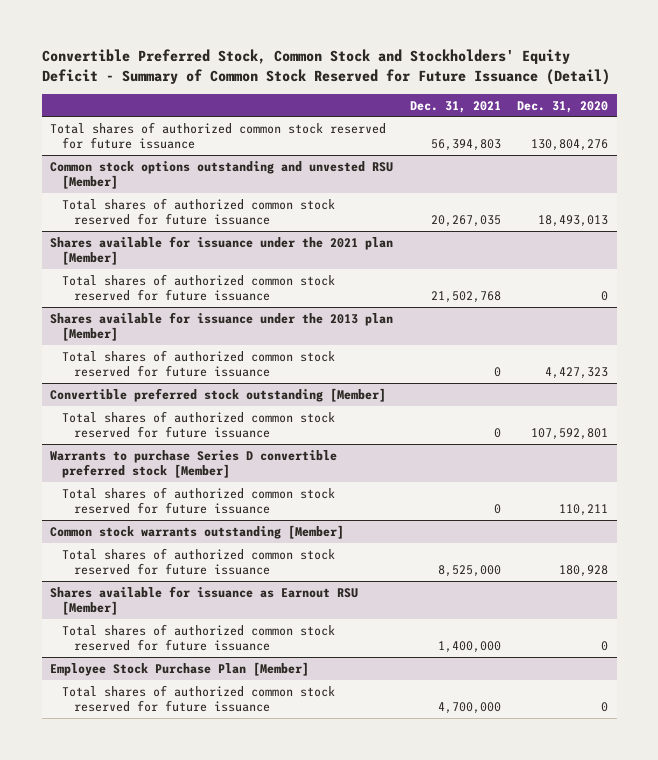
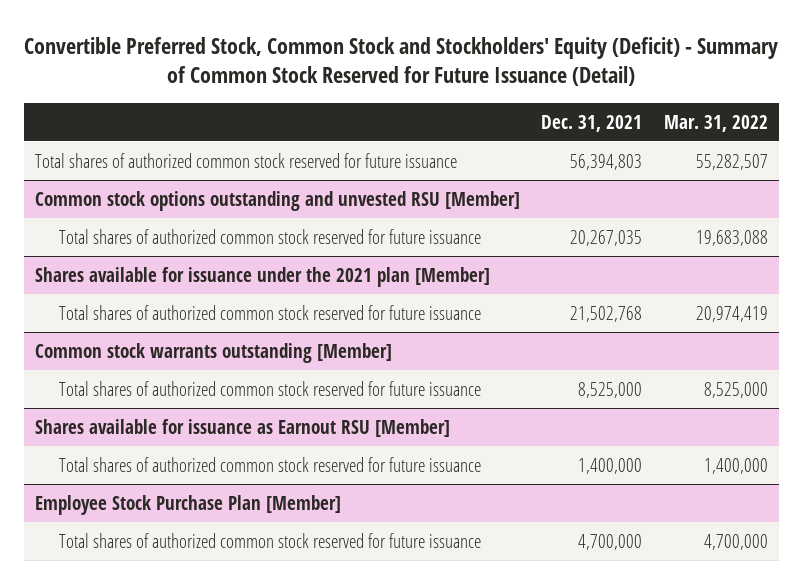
[41,49,610,86] Convertible Preferred Stock, Common Stock and Stockholders' Equity Deficit - Summary of Common Stock Reserved for Future Issuance (Detail) -> [24,36,779,87] Convertible Preferred Stock, Common Stock and Stockholders' Equity (Deficit) - Summary of Common Stock Reserved for Future Issuance (Detail)
[517,100,609,113] Dec. 31, 2020 -> none
none -> [664,114,769,132] Mar. 31, 2022
[49,311,393,342] Shares available for issuance under the 2013 plan [Member] -> none
[62,349,336,378] Total shares of authorized common stock reserved for future issuance -> none
[49,387,386,402] Convertible preferred stock outstanding [Member] -> none
[62,410,336,439] Total shares of authorized common stock reserved for future issuance -> none
[49,449,337,479] Warrants to purchase Series D convertible preferred stock [Member] -> none
[62,486,336,515] Total shares of authorized common stock reserved for future issuance -> none

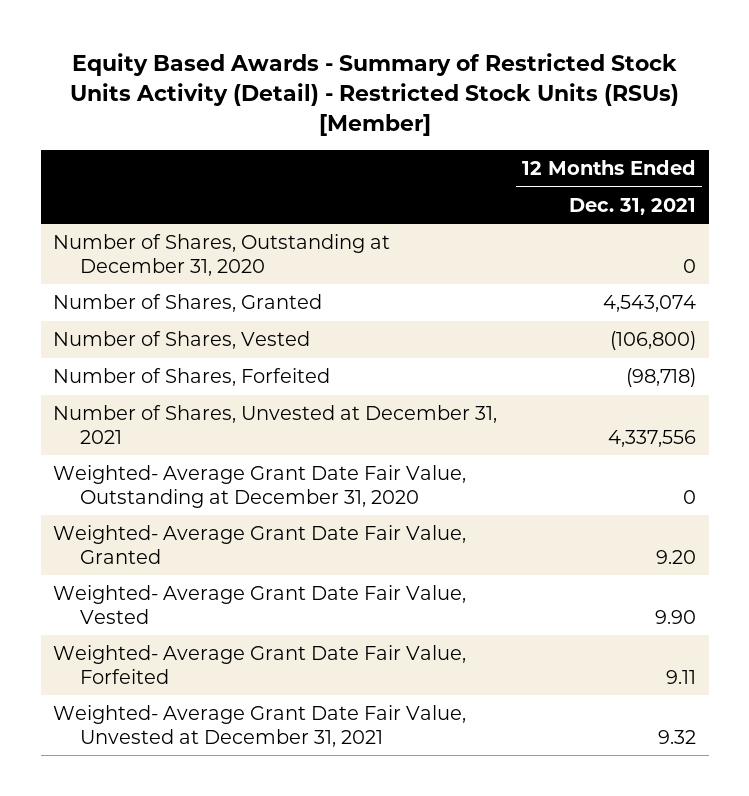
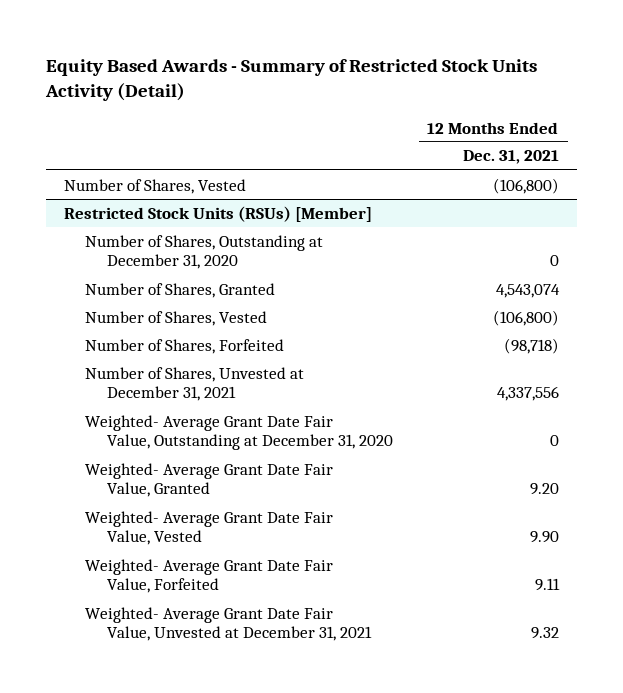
[69,52,679,136] Equity Based Awards - Summary of Restricted Stock Units Activity (Detail) - Restricted Stock Units (RSUs) [Member] -> [45,58,538,102] Equity Based Awards - Summary of Restricted Stock Units Activity (Detail)
none -> [63,178,246,194] Number of Shares, Vested
none -> [63,205,372,222] Restricted Stock Units (RSUs) [Member]

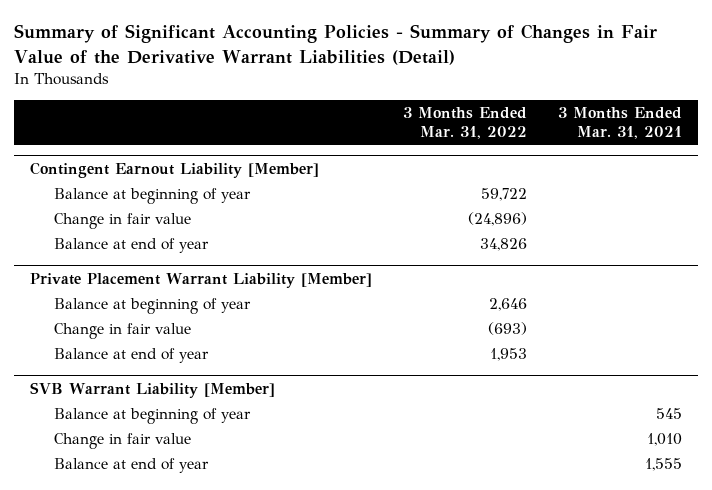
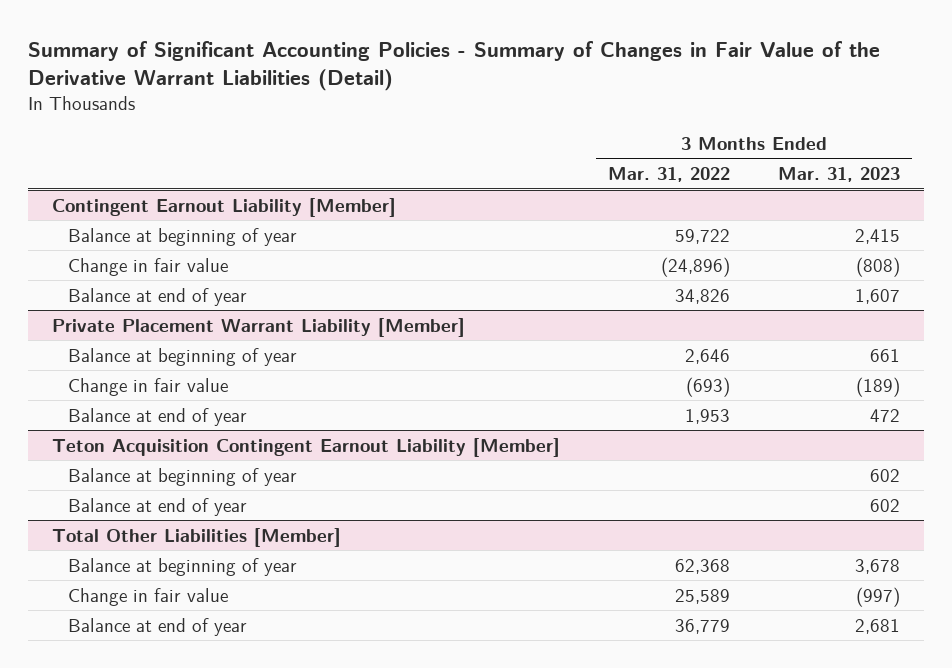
[558,106,683,140] 3 Months Ended Mar. 31, 2021 -> none
none -> [777,167,900,183] Mar. 31, 2023
[29,381,275,398] SVB Warrant Liability [Member] -> none
none -> [52,437,561,457] Teton Acquisition Contingent Earnout Liability [Member]
[54,433,192,450] Change in fair value -> none
none -> [52,527,342,547] Total Other Liabilities [Member]
none -> [68,557,298,576] Balance at beginning of year
none -> [68,587,229,606] Change in fair value
none -> [68,617,248,636] Balance at end of year

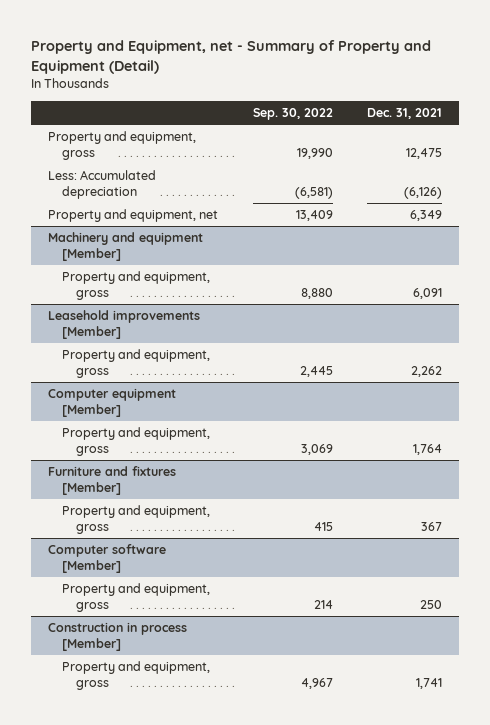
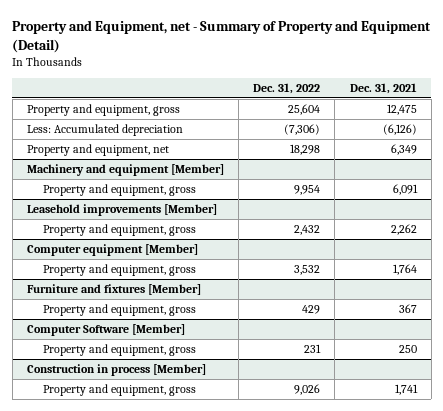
[252,107,333,120] Sep. 30, 2022 -> none
none -> [253,82,321,94] Dec. 31, 2022
[48,544,167,573] Computer software [Member] -> [26,323,185,336] Computer Software [Member]

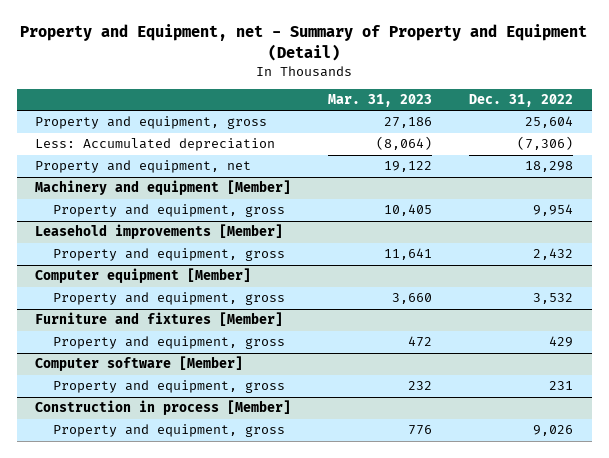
[349,82,417,94] Dec. 31, 2021 -> none
none -> [328,94,433,108] Mar. 31, 2023
[26,323,185,336] Computer Software [Member] -> [35,356,244,372] Computer software [Member]

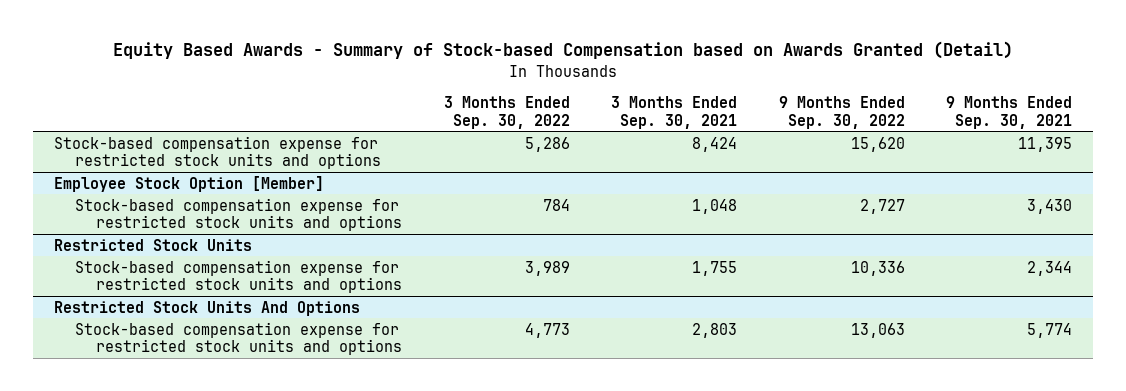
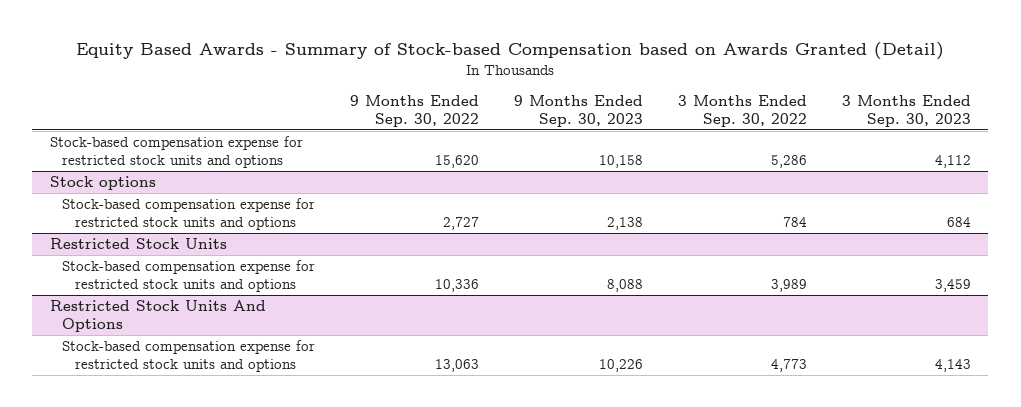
[611,95,738,129] 3 Months Ended Sep. 30, 2021 -> none
[945,95,1072,129] 9 Months Ended Sep. 30, 2021 -> none
none -> [514,94,644,127] 9 Months Ended Sep. 30, 2023
none -> [841,94,971,127] 3 Months Ended Sep. 30, 2023
[54,175,325,192] Employee Stock Option [Member] -> [49,176,156,191] Stock options

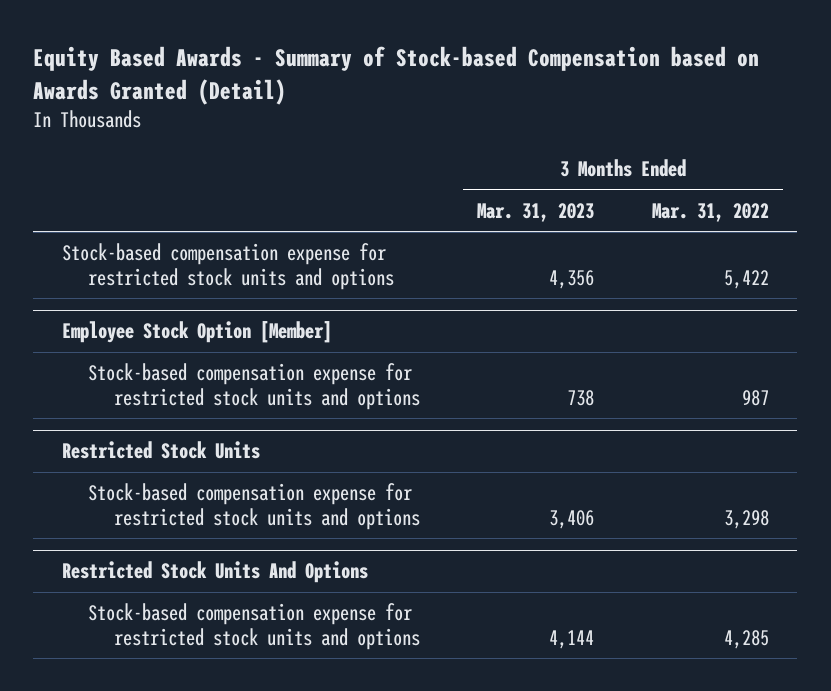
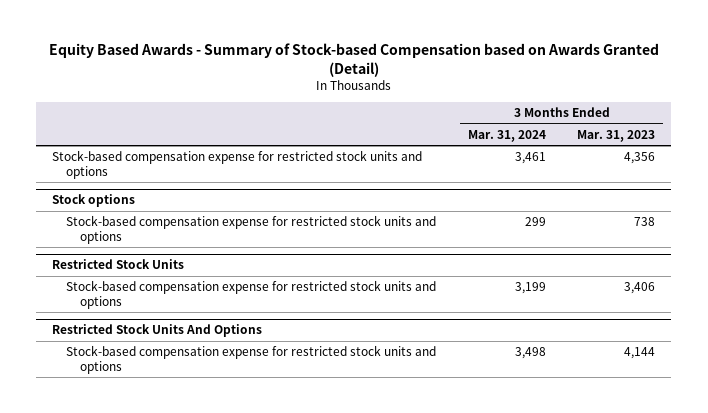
[651,202,769,222] Mar. 31, 2022 -> none
none -> [467,129,546,142] Mar. 31, 2024
[62,321,333,344] Employee Stock Option [Member] -> [52,194,136,208] Stock options

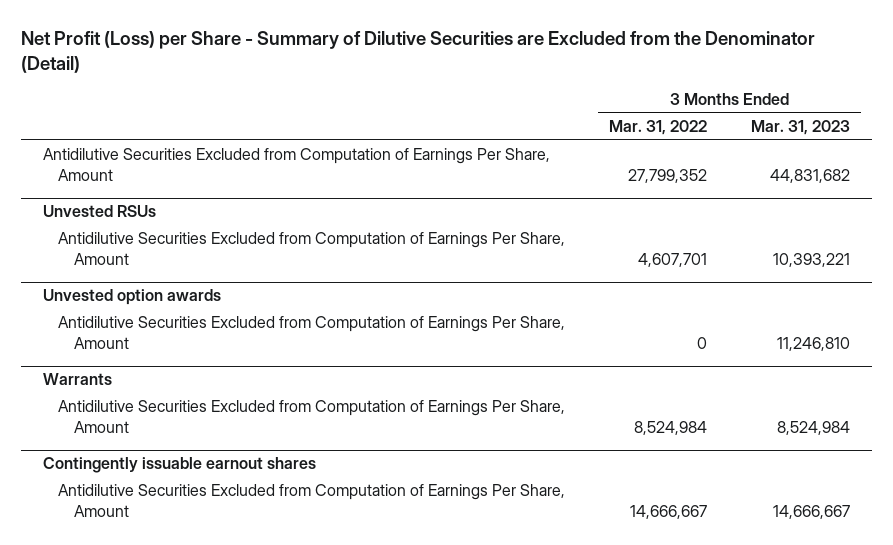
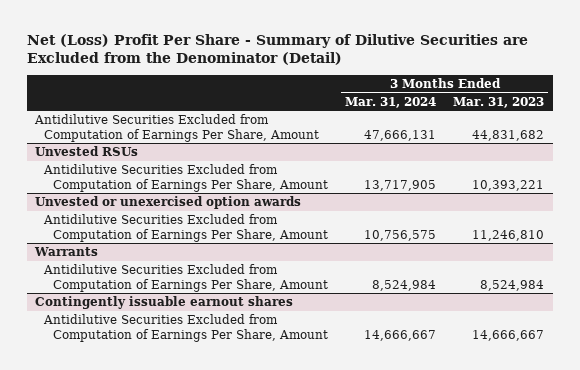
[20,31,815,74] Net Profit (Loss) per Share - Summary of Dilutive Securities are Excluded from the Denominator (Detail) -> [26,33,528,66] Net (Loss) Profit Per Share - Summary of Dilutive Securities are Excluded from the Denominator (Detail)
[609,120,708,136] Mar. 31, 2022 -> none
none -> [344,96,436,108] Mar. 31, 2024
[42,289,221,306] Unvested option awards -> [35,196,302,210] Unvested or unexercised option awards

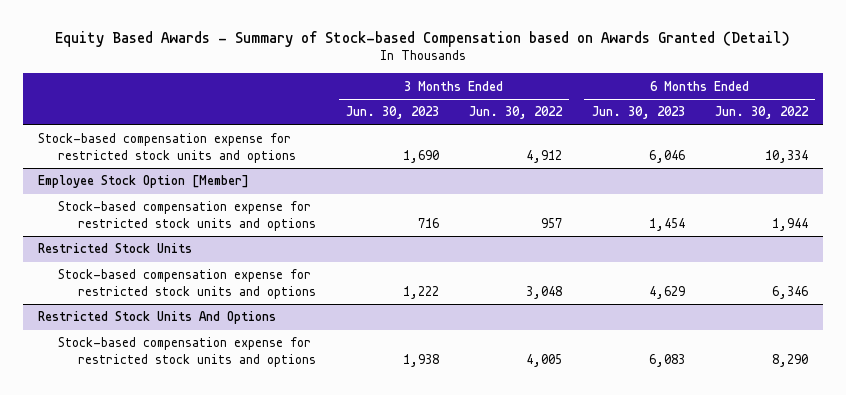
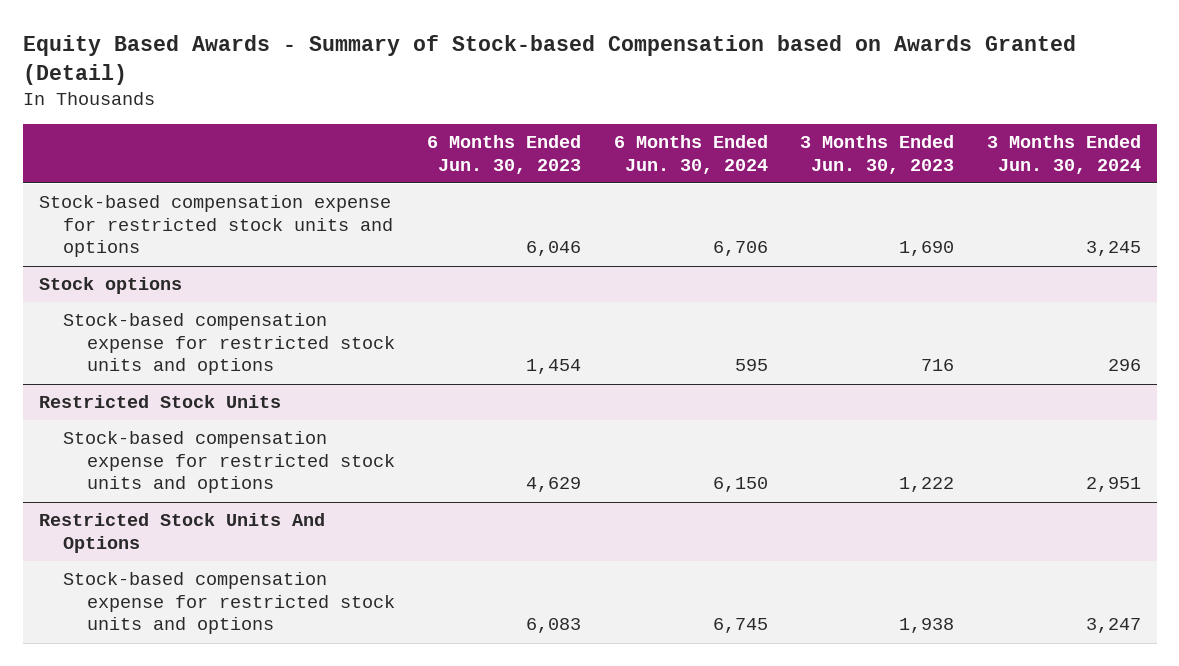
[468,106,563,120] Jun. 30, 2022 -> none
[714,106,809,120] Jun. 30, 2022 -> none
none -> [613,135,768,174] 6 Months Ended Jun. 30, 2024
none -> [986,135,1141,174] 3 Months Ended Jun. 30, 2024
[37,175,249,189] Employee Stock Option [Member] -> [38,277,182,295] Stock options

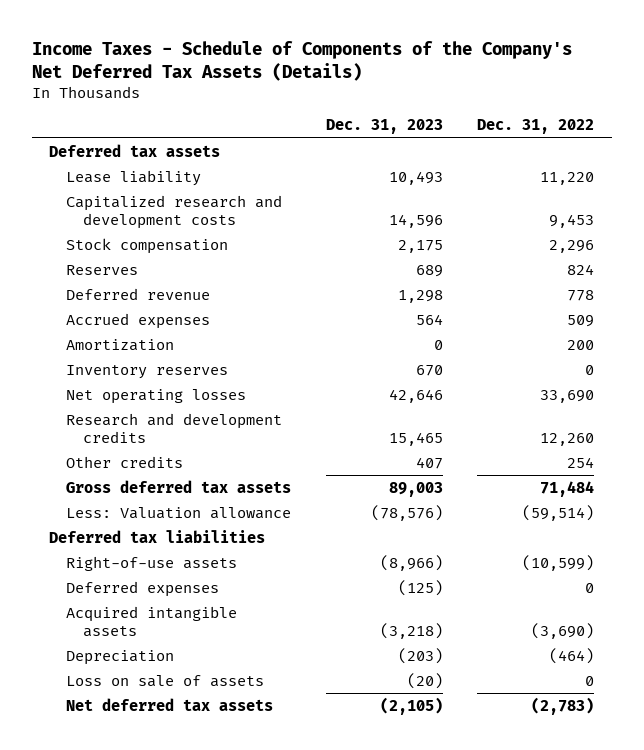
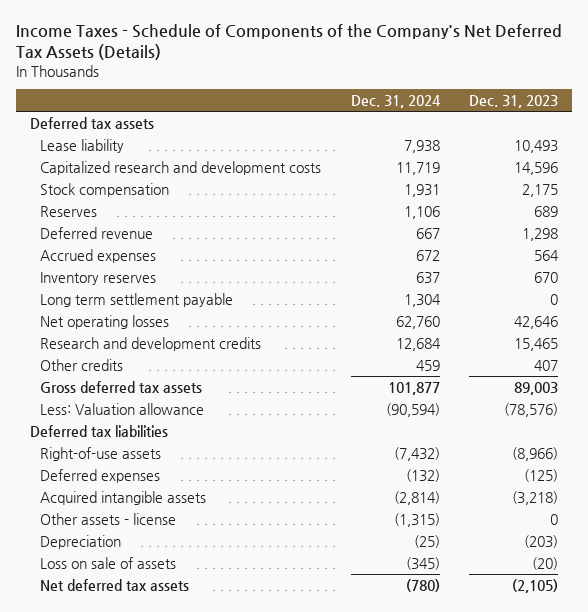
[477,119,595,135] Dec. 31, 2022 -> none
none -> [350,94,441,108] Dec. 31, 2024
[66,338,175,351] Amortization -> none
none -> [40,292,234,307] Long term settlement payable
none -> [40,512,177,525] Other assets - license

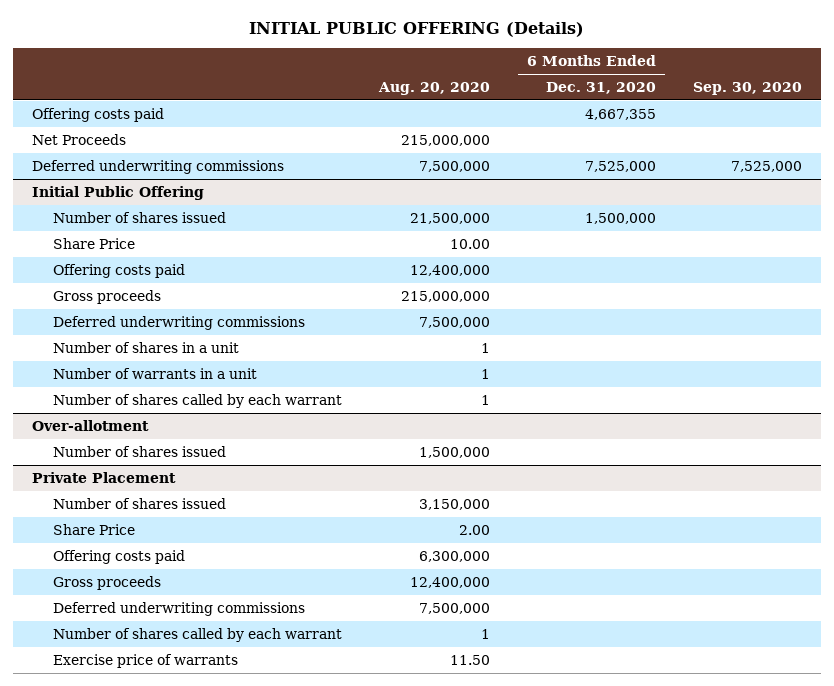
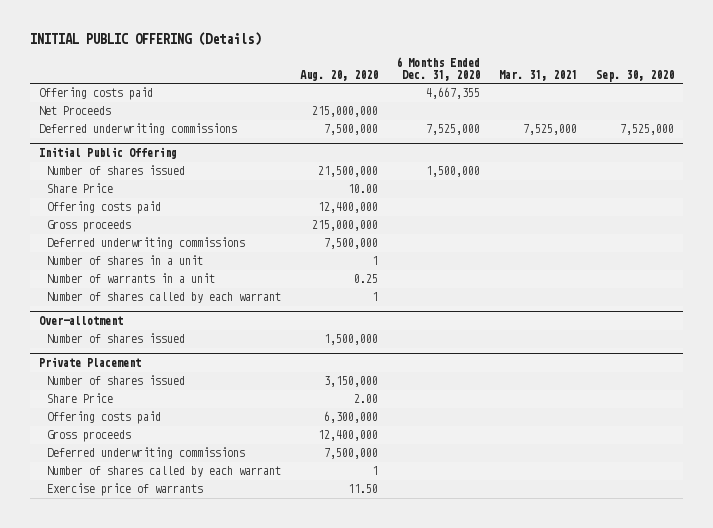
none -> [499,69,578,81] Mar. 31, 2021
[481,368,491,379] 1 -> [353,274,378,284] 0.25

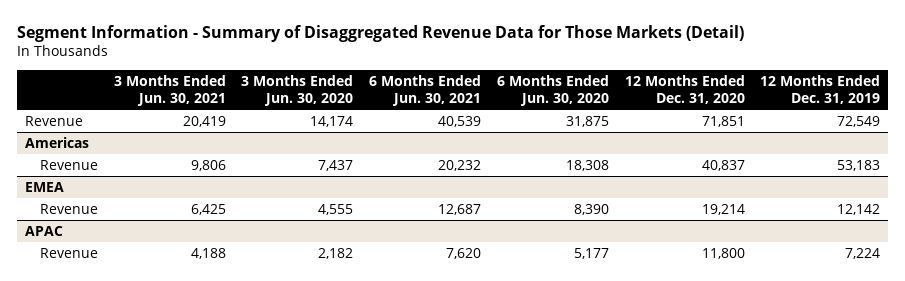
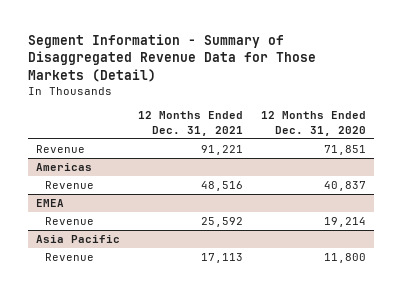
[113,74,226,106] 3 Months Ended Jun. 30, 2021 -> none
[241,74,354,106] 3 Months Ended Jun. 30, 2020 -> none
[369,74,482,106] 6 Months Ended Jun. 30, 2021 -> none
[496,74,609,106] 6 Months Ended Jun. 30, 2020 -> none
[760,74,881,104] 12 Months Ended Dec. 31, 2019 -> none
none -> [137,111,243,136] 12 Months Ended Dec. 31, 2021
[24,226,63,237] APAC -> [36,235,121,244] Asia Pacific

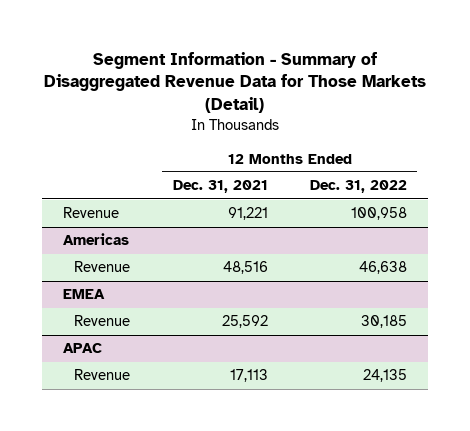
[260,111,366,136] 12 Months Ended Dec. 31, 2020 -> none
none -> [309,180,407,194] Dec. 31, 2022
[36,235,121,244] Asia Pacific -> [62,343,102,354] APAC

